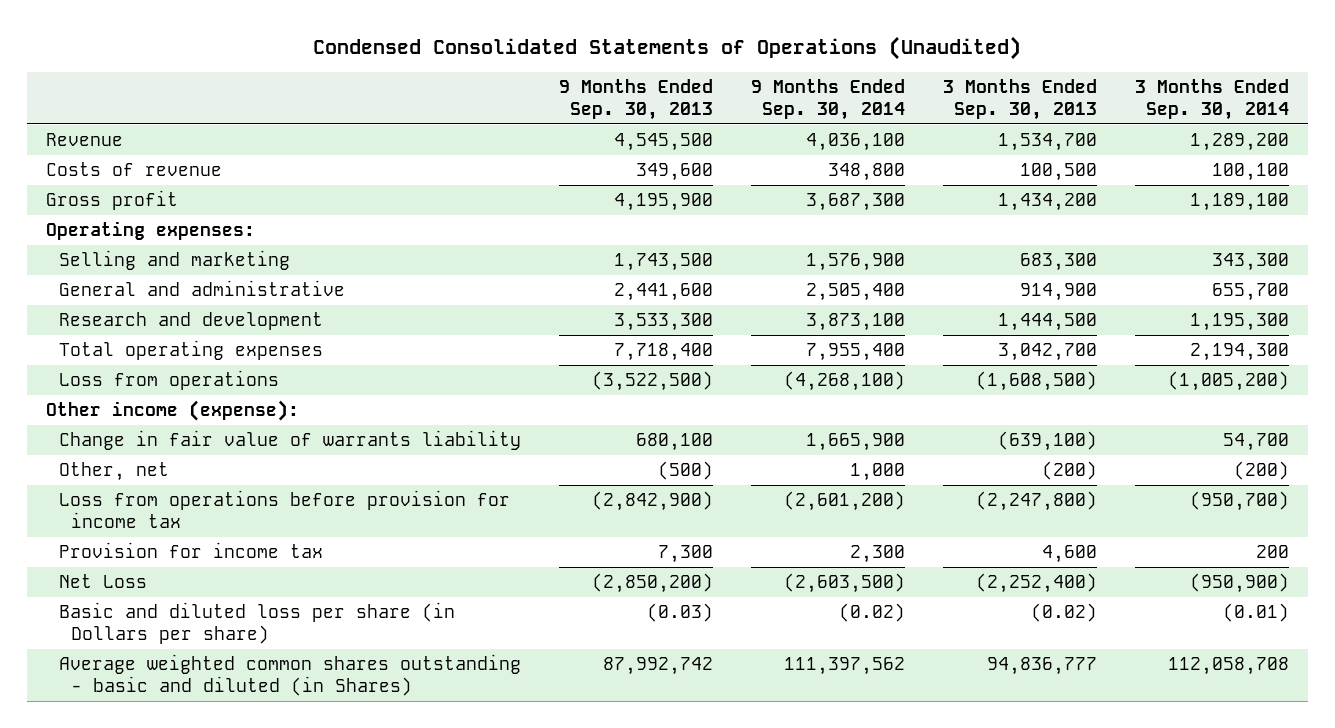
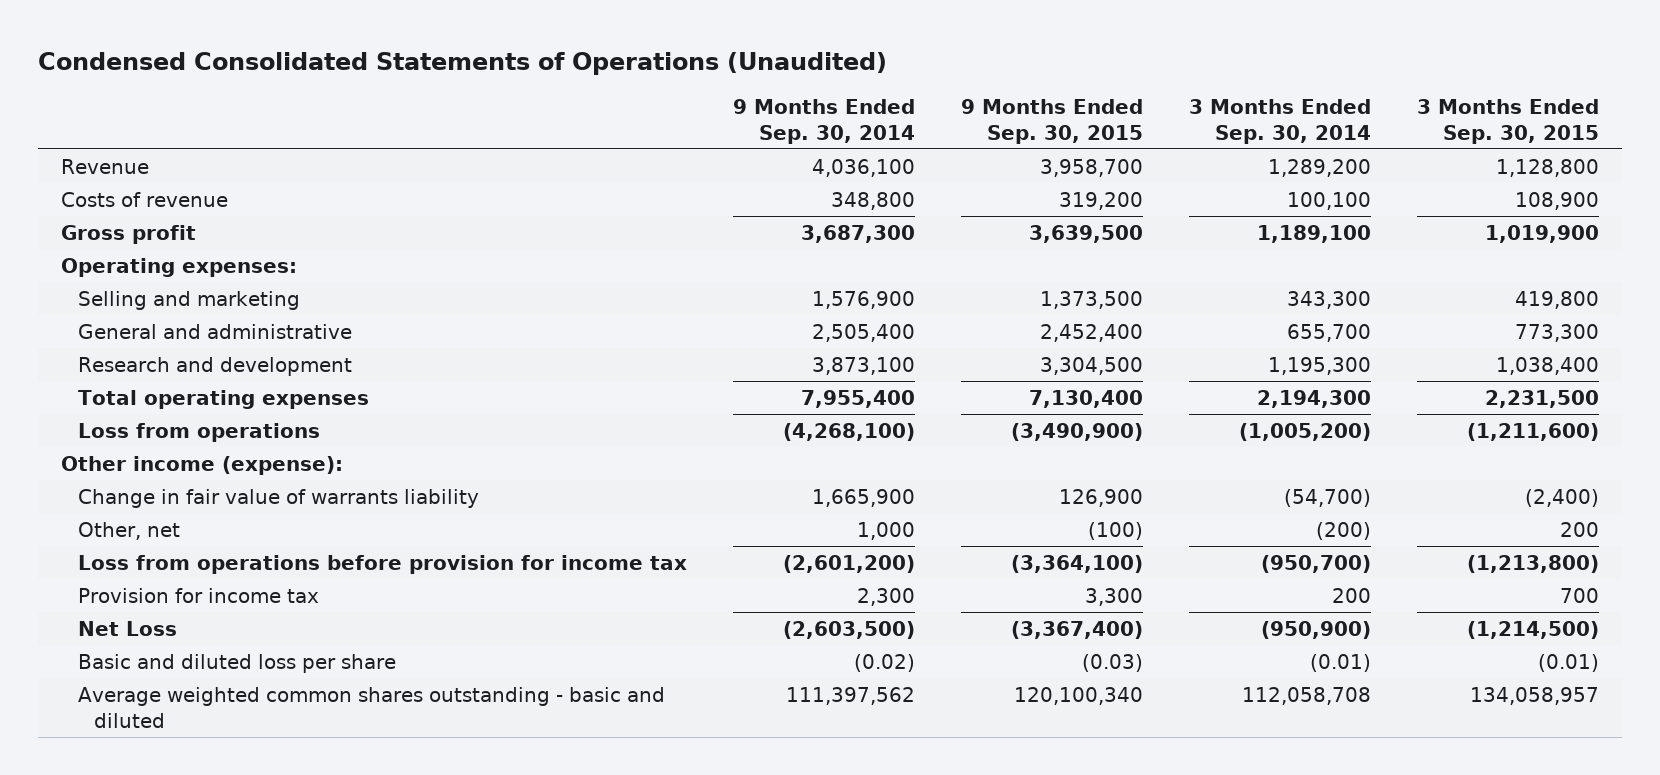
[558,78,713,120] 9 Months Ended Sep. 30, 2013 -> none
[942,78,1097,120] 3 Months Ended Sep. 30, 2013 -> none
none -> [960,98,1143,144] 9 Months Ended Sep. 30, 2015
none -> [1416,98,1599,144] 3 Months Ended Sep. 30, 2015
[1222,433,1289,452] 54,700 -> [1283,488,1371,507] (54,700)
[58,602,455,645] Basic and diluted loss per share (in Dollars per share) -> [77,653,396,673] Basic and diluted loss per share
[58,654,521,697] Average weighted common shares outstanding - basic and diluted (in Shares) -> [77,686,665,728] Average weighted common shares outstanding - basic and diluted

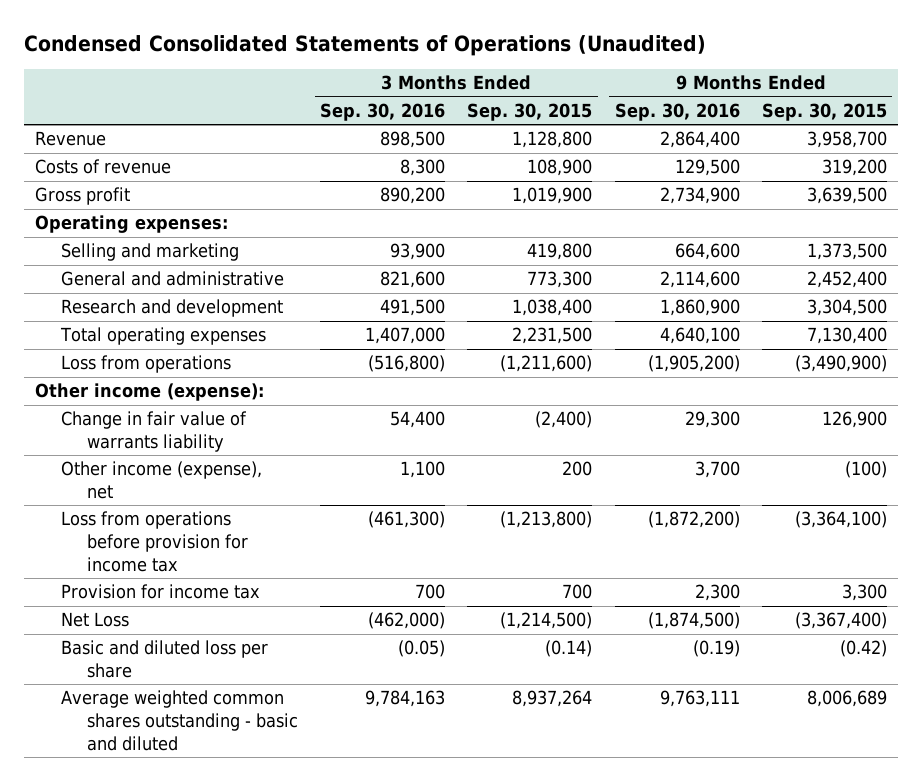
[732,98,915,144] 9 Months Ended Sep. 30, 2014 -> none
[1188,98,1371,144] 3 Months Ended Sep. 30, 2014 -> none
none -> [320,102,446,121] Sep. 30, 2016
none -> [614,102,740,121] Sep. 30, 2016
[77,521,180,540] Other, net -> [60,461,262,499] Other income (expense), net
[1081,653,1143,672] (0.03) -> [839,640,887,658] (0.42)
[1537,653,1599,672] (0.01) -> [545,640,593,658] (0.14)
[1013,686,1143,705] 120,100,340 -> [806,690,887,708] 8,006,689
[1469,686,1599,705] 134,058,957 -> [512,690,593,708] 8,937,264

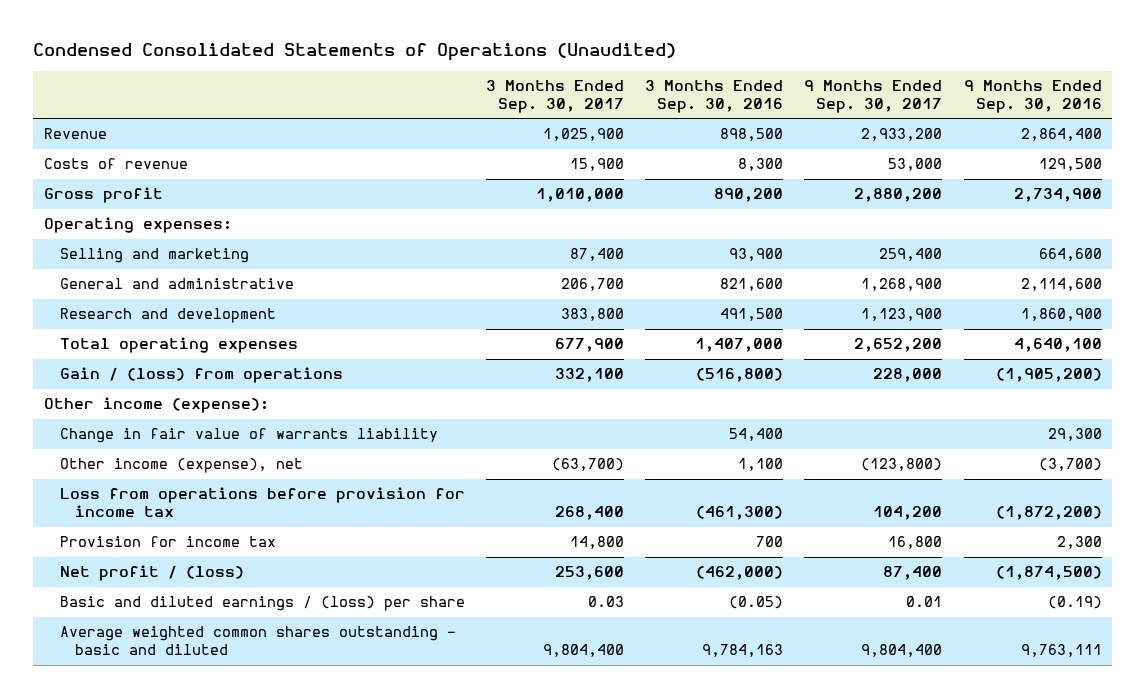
[467,102,593,121] Sep. 30, 2015 -> none
[761,102,887,121] Sep. 30, 2015 -> none
none -> [485,79,624,114] 3 Months Ended Sep. 30, 2017
none -> [804,79,943,114] 9 Months Ended Sep. 30, 2017
[60,355,231,374] Loss from operations -> [59,367,343,384] Gain / (loss) from operations
[694,461,740,479] 3,700 -> [1038,458,1102,472] (3,700)
[60,612,129,628] Net Loss -> [59,565,244,582] Net profit / (loss)
[60,640,268,678] Basic and diluted loss per share -> [59,596,465,612] Basic and diluted earnings / (loss) per share

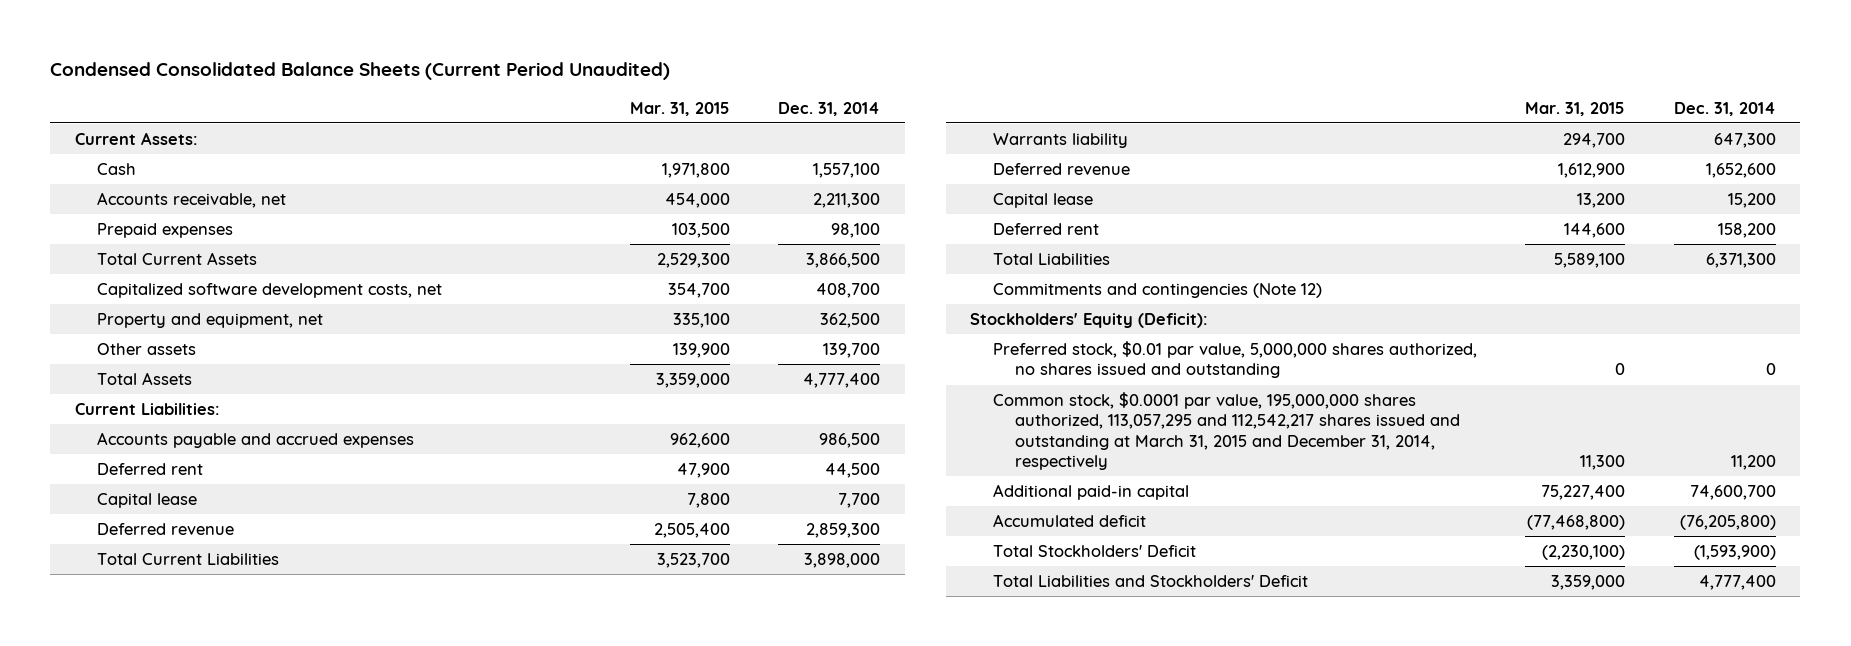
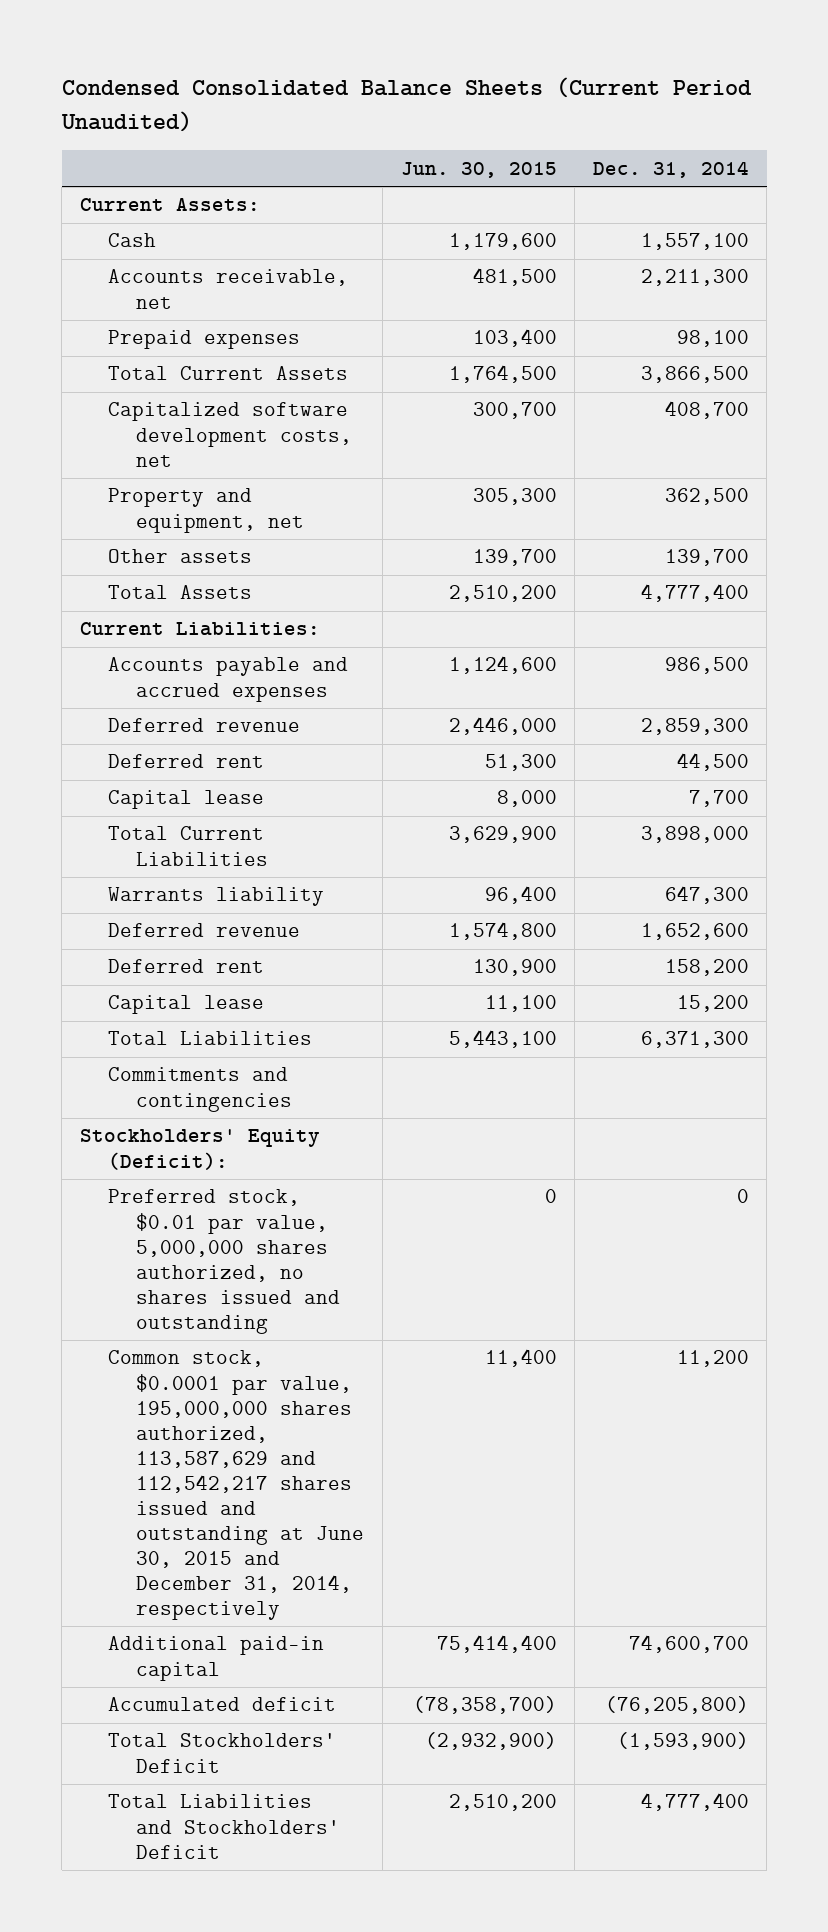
[629,101,730,116] Mar. 31, 2015 -> none
none -> [400,161,557,178] Jun. 30, 2015
[96,523,234,536] Deferred revenue -> [108,718,301,733] Deferred revenue
[992,193,1093,209] Capital lease -> [108,995,265,1015] Capital lease
[992,283,1322,299] Commitments and contingencies (Note 12) -> [108,1067,293,1112] Commitments and contingencies
[992,392,1460,470] Common stock, $0.0001 par value, 195,000,000 shares authorized, 113,057,295 and 112,542,217 shares issued and outstanding at March 31, 2015 and December 31, 2014, respectively -> [108,1350,365,1621] Common stock, $0.0001 par value, 195,000,000 shares authorized, 113,587,629 and 112,542,217 shares issued and outstanding at June 30, 2015 and December 31, 2014, respectively

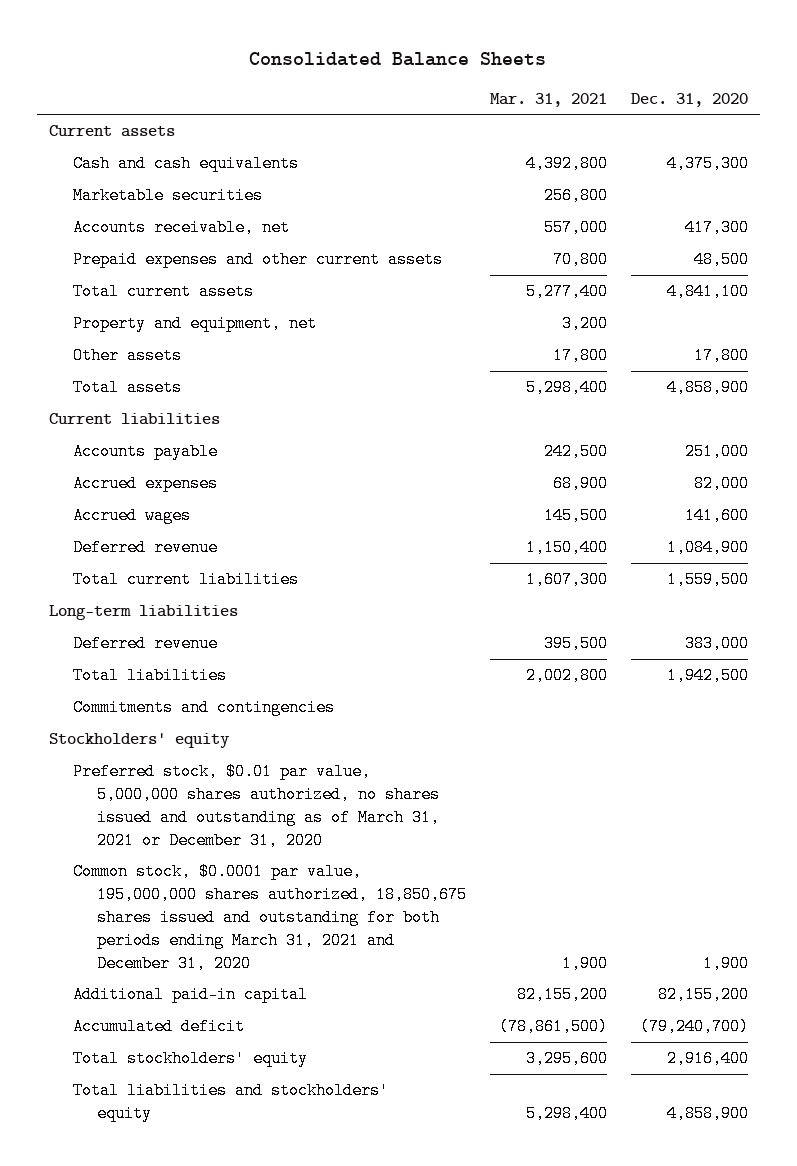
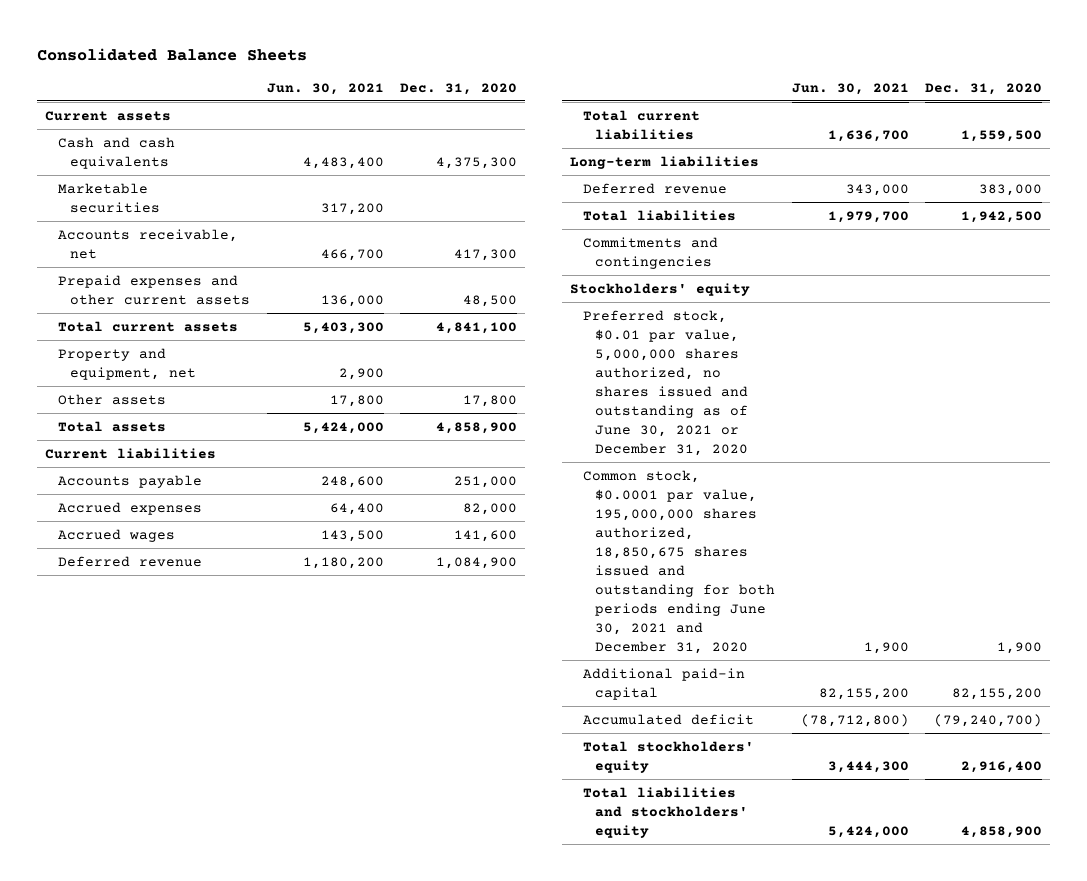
[490,92,608,107] Mar. 31, 2021 -> none
none -> [266,82,384,95] Jun. 30, 2021
[72,763,441,849] Preferred stock, $0.01 par value, 5,000,000 shares authorized, no shares issued and outstanding as of March 31, 2021 or December 31, 2020 -> [582,309,749,457] Preferred stock, $0.01 par value, 5,000,000 shares authorized, no shares issued and outstanding as of June 30, 2021 or December 31, 2020
[72,863,468,972] Common stock, $0.0001 par value, 195,000,000 shares authorized, 18,850,675 shares issued and outstanding for both periods ending March 31, 2021 and December 31, 2020 -> [582,469,776,655] Common stock, $0.0001 par value, 195,000,000 shares authorized, 18,850,675 shares issued and outstanding for both periods ending June 30, 2021 and December 31, 2020

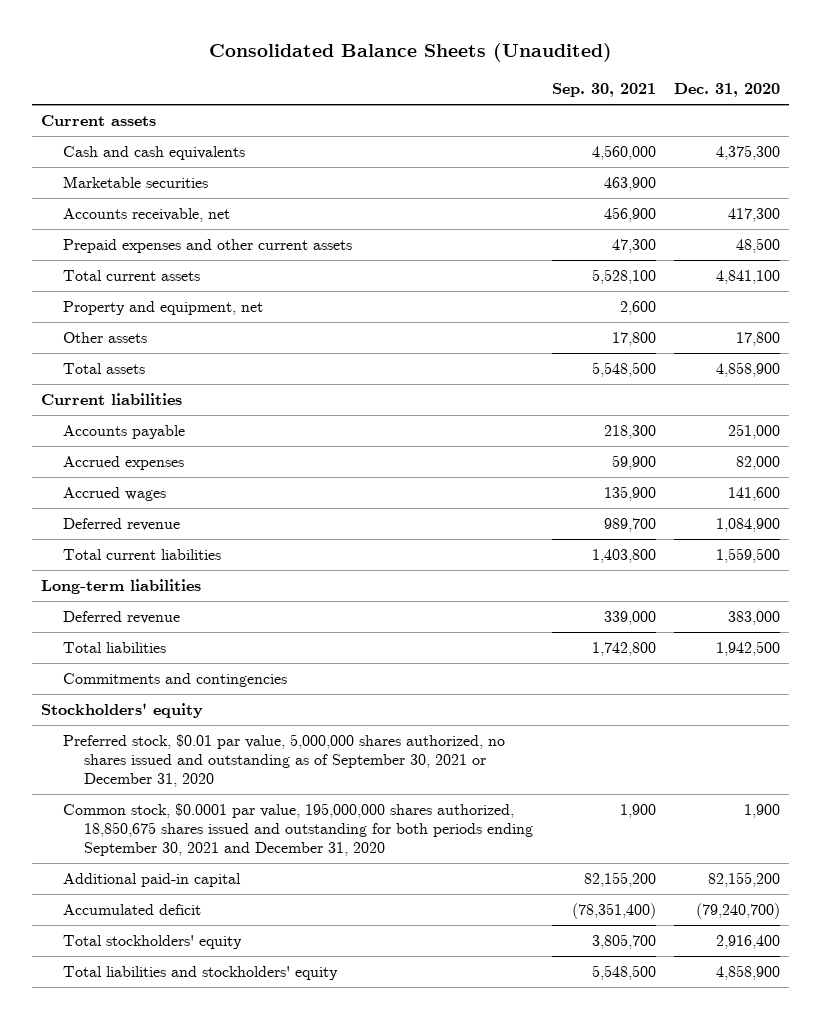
[36,47,307,61] Consolidated Balance Sheets -> [208,42,612,62] Consolidated Balance Sheets (Unaudited)
[266,82,384,95] Jun. 30, 2021 -> none
none -> [551,83,656,98] Sep. 30, 2021
[582,309,749,457] Preferred stock, $0.01 par value, 5,000,000 shares authorized, no shares issued and outstanding as of June 30, 2021 or December 31, 2020 -> [62,734,505,788] Preferred stock, $0.01 par value, 5,000,000 shares authorized, no shares issued and outstanding as of September 30, 2021 or December 31, 2020
[582,469,776,655] Common stock, $0.0001 par value, 195,000,000 shares authorized, 18,850,675 shares issued and outstanding for both periods ending June 30, 2021 and December 31, 2020 -> [62,803,533,857] Common stock, $0.0001 par value, 195,000,000 shares authorized, 18,850,675 shares issued and outstanding for both periods ending September 30, 2021 and December 31, 2020

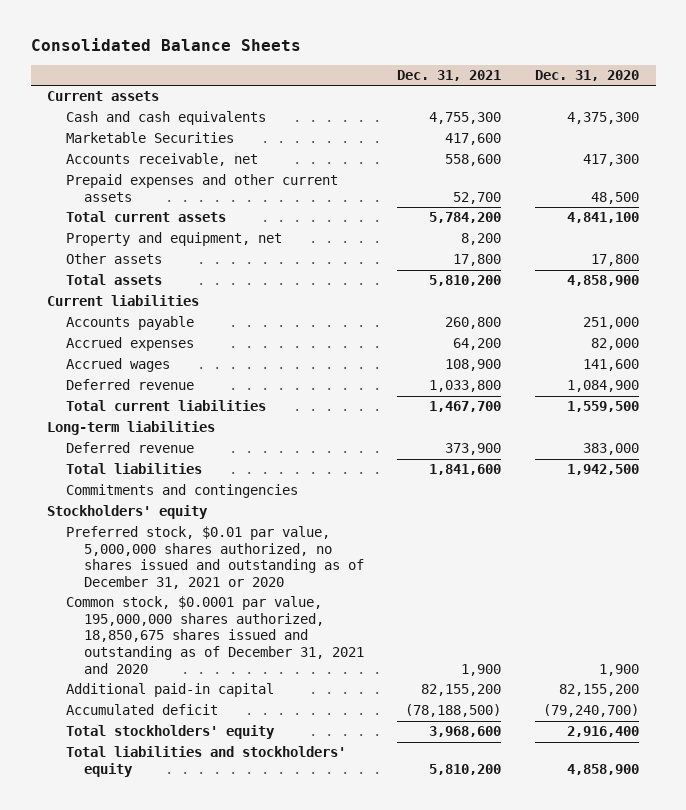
[208,42,612,62] Consolidated Balance Sheets (Unaudited) -> [30,38,301,52] Consolidated Balance Sheets
[551,83,656,98] Sep. 30, 2021 -> none
none -> [397,69,502,81] Dec. 31, 2021
[62,176,208,189] Marketable securities -> [65,132,234,144] Marketable Securities
[62,734,505,788] Preferred stock, $0.01 par value, 5,000,000 shares authorized, no shares issued and outstanding as of September 30, 2021 or December 31, 2020 -> [65,526,364,590] Preferred stock, $0.01 par value, 5,000,000 shares authorized, no shares issued and outstanding as of December 31, 2021 or 2020
[62,803,533,857] Common stock, $0.0001 par value, 195,000,000 shares authorized, 18,850,675 shares issued and outstanding for both periods ending September 30, 2021 and December 31, 2020 -> [65,596,364,674] Common stock, $0.0001 par value, 195,000,000 shares authorized, 18,850,675 shares issued and outstanding as of December 31, 2021 and 2020

